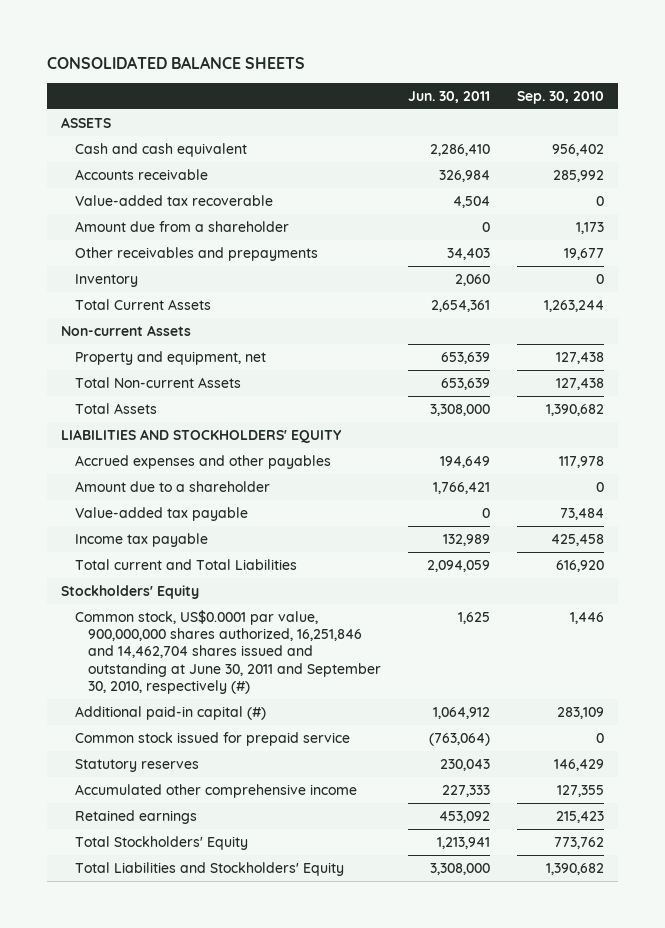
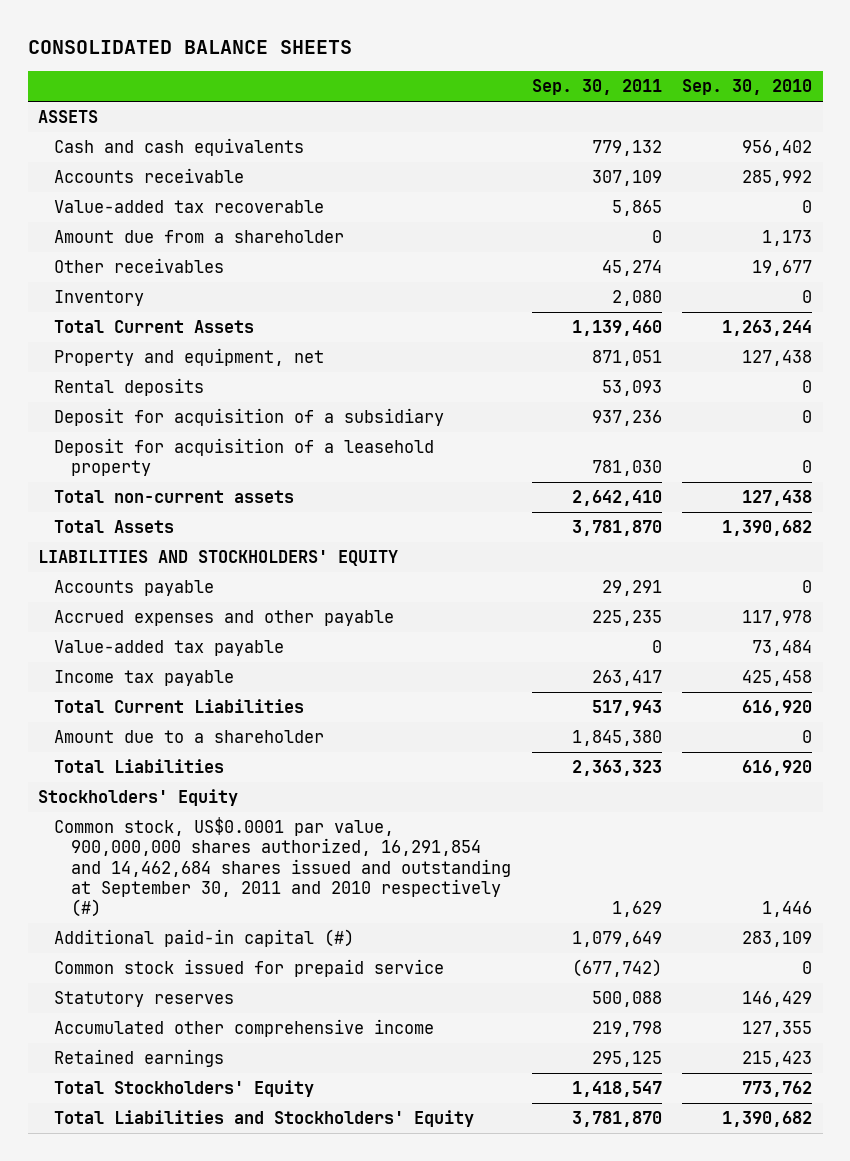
[408,90,491,103] Jun. 30, 2011 -> none
none -> [531,79,662,96] Sep. 30, 2011
[74,142,247,157] Cash and cash equivalent -> [54,138,305,157] Cash and cash equivalents
[74,246,318,261] Other receivables and prepayments -> [54,258,225,274] Other receivables
[60,324,191,336] Non-current Assets -> none
none -> [54,378,205,397] Rental deposits
none -> [54,408,445,427] Deposit for acquisition of a subsidiary
none -> [54,438,435,477] Deposit for acquisition of a leasehold property
[74,376,241,388] Total Non-current Assets -> [54,490,295,504] Total non-current assets
none -> [54,580,215,597] Accounts payable
[74,454,331,469] Accrued expenses and other payables -> [54,610,395,627] Accrued expenses and other payable
none -> [54,699,305,714] Total Current Liabilities
[74,480,270,492] Amount due to a shareholder -> [54,730,325,744] Amount due to a shareholder
[74,558,297,570] Total current and Total Liabilities -> [54,759,225,774] Total Liabilities
[74,609,382,694] Common stock, US$0.0001 par value, 900,000,000 shares authorized, 16,251,846 and 14,462,704 shares issued and outstanding at June 30, 2011 and September 30, 2010, respectively (#) -> [54,817,511,918] Common stock, US$0.0001 par value, 900,000,000 shares authorized, 16,291,854 and 14,462,684 shares issued and outstanding at September 30, 2011 and 2010 respectively (#)

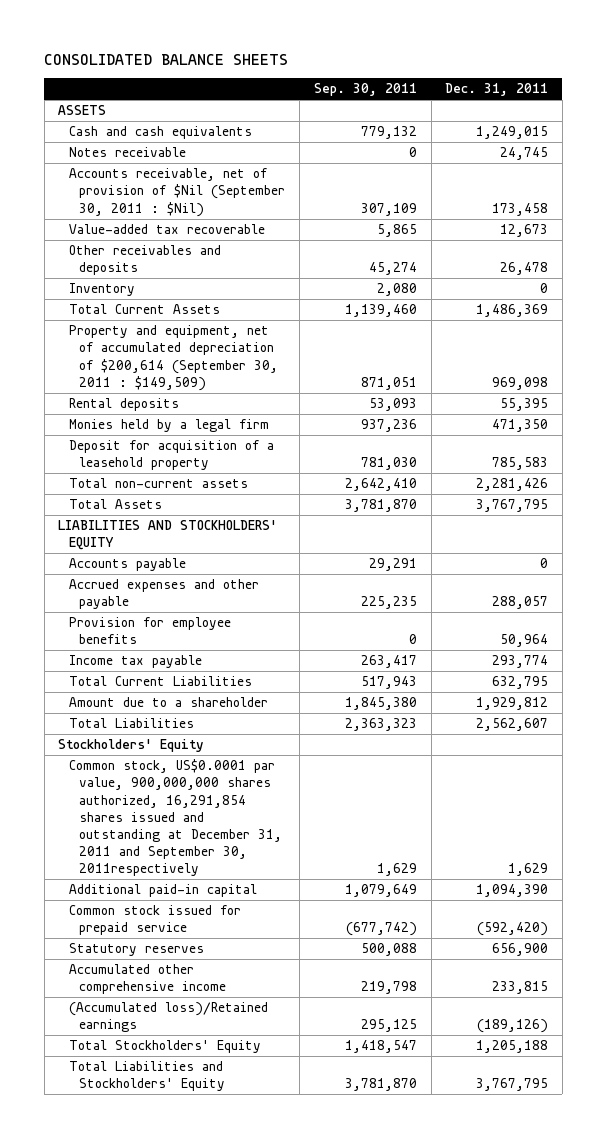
[682,79,813,96] Sep. 30, 2010 -> none
none -> [445,83,549,97] Dec. 31, 2011
none -> [68,147,186,158] Notes receivable
[54,168,245,184] Accounts receivable -> [68,168,286,217] Accounts receivable, net of provision of $Nil (September 30, 2011 : $Nil)
[54,230,345,244] Amount due from a shareholder -> none
[54,258,225,274] Other receivables -> [68,245,221,276] Other receivables and deposits
[54,348,325,367] Property and equipment, net -> [68,325,279,391] Property and equipment, net of accumulated depreciation of $200,614 (September 30, 2011 : $149,509)
[54,408,445,427] Deposit for acquisition of a subsidiary -> [68,419,269,433] Monies held by a legal firm
[54,640,285,657] Value-added tax payable -> none
none -> [68,617,231,645] Provision for employee benefits
[54,817,511,918] Common stock, US$0.0001 par value, 900,000,000 shares authorized, 16,291,854 and 14,462,684 shares issued and outstanding at September 30, 2011 and 2010 respectively (#) -> [68,759,283,877] Common stock, US$0.0001 par value, 900,000,000 shares authorized, 16,291,854 shares issued and outstanding at December 31, 2011 and September 30, 2011respectively
[54,929,355,948] Additional paid-in capital (#) -> [68,884,257,898] Additional paid-in capital
[54,1049,225,1068] Retained earnings -> [68,1002,268,1033] (Accumulated loss)/Retained earnings

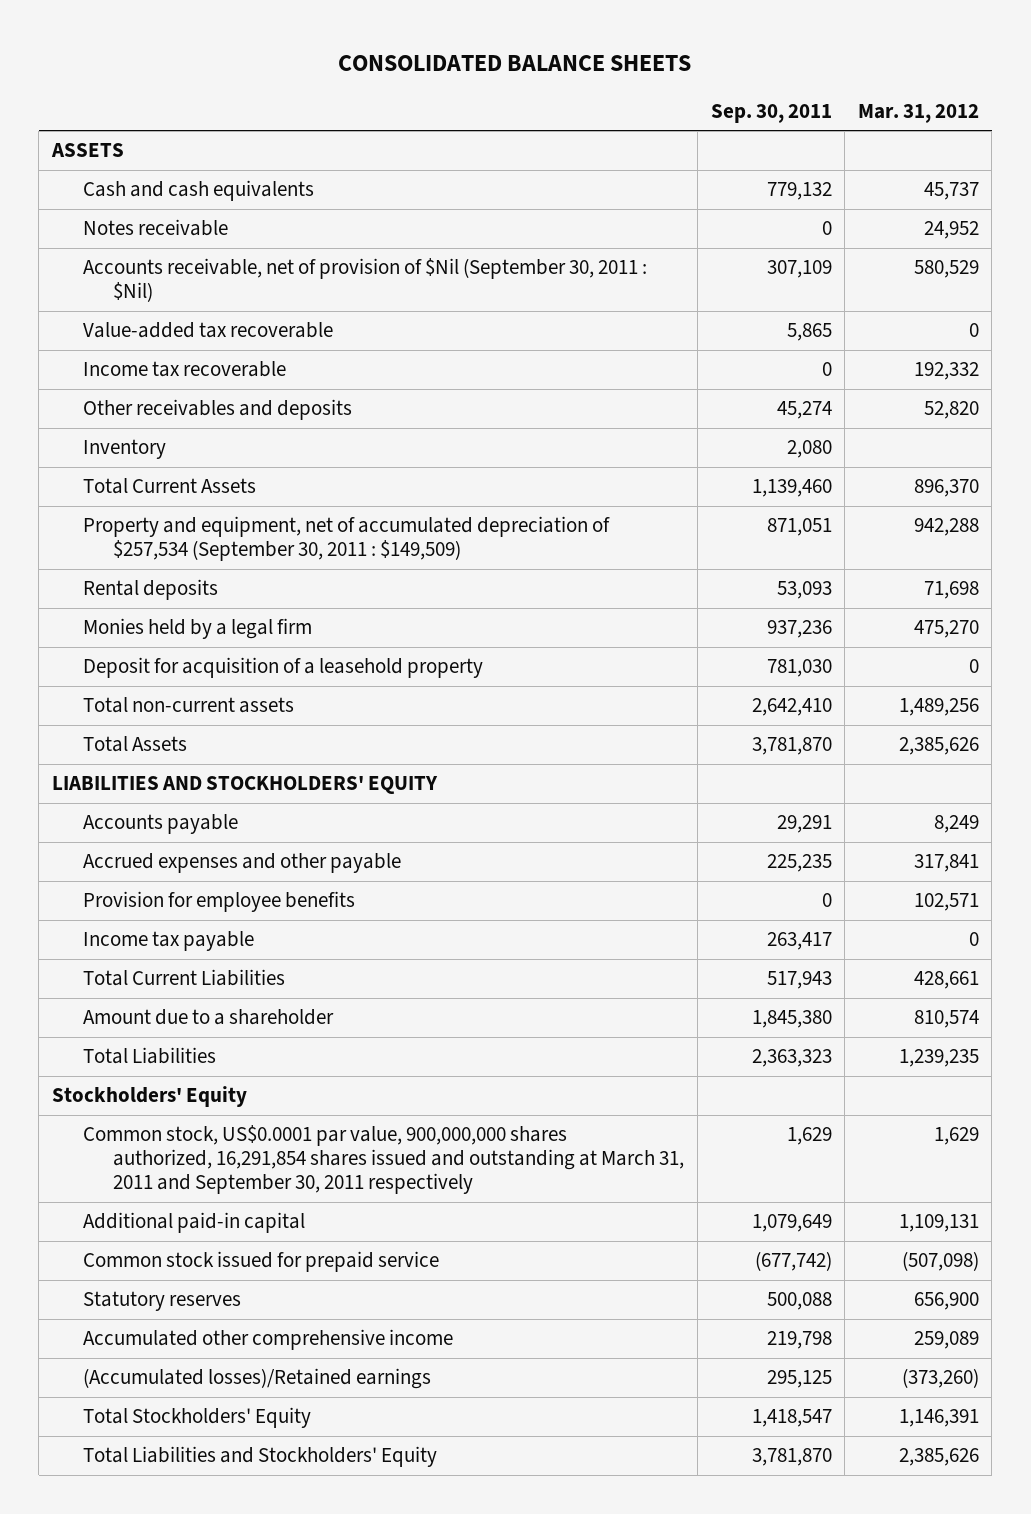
[445,83,549,97] Dec. 31, 2011 -> none
none -> [857,103,979,123] Mar. 31, 2012
none -> [82,361,286,378] Income tax recoverable
[68,325,279,391] Property and equipment, net of accumulated depreciation of $200,614 (September 30, 2011 : $149,509) -> [82,516,610,562] Property and equipment, net of accumulated depreciation of $257,534 (September 30, 2011 : $149,509)
[68,759,283,877] Common stock, US$0.0001 par value, 900,000,000 shares authorized, 16,291,854 shares issued and outstanding at December 31, 2011 and September 30, 2011respectively -> [82,1125,685,1195] Common stock, US$0.0001 par value, 900,000,000 shares authorized, 16,291,854 shares issued and outstanding at March 31, 2011 and September 30, 2011 respectively
[68,1002,268,1033] (Accumulated loss)/Retained earnings -> [82,1368,431,1390] (Accumulated losses)/Retained earnings

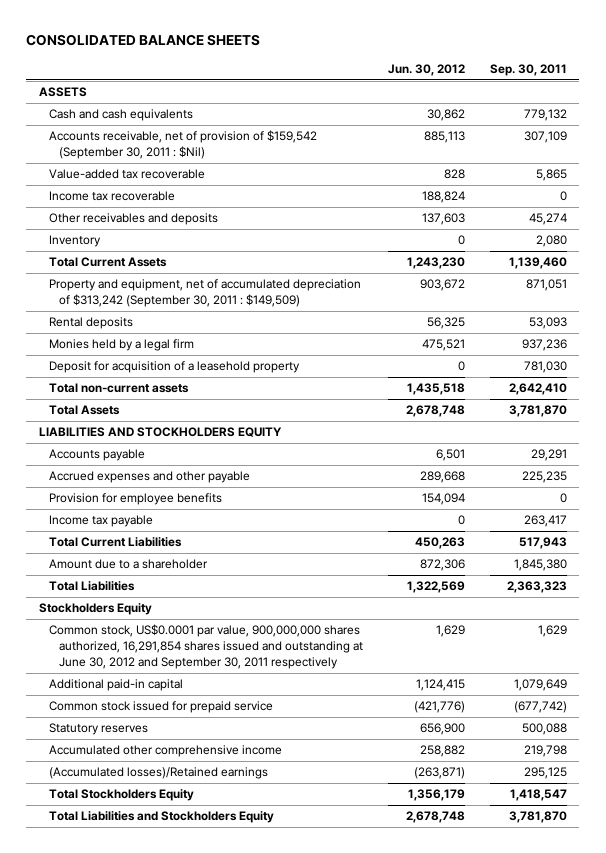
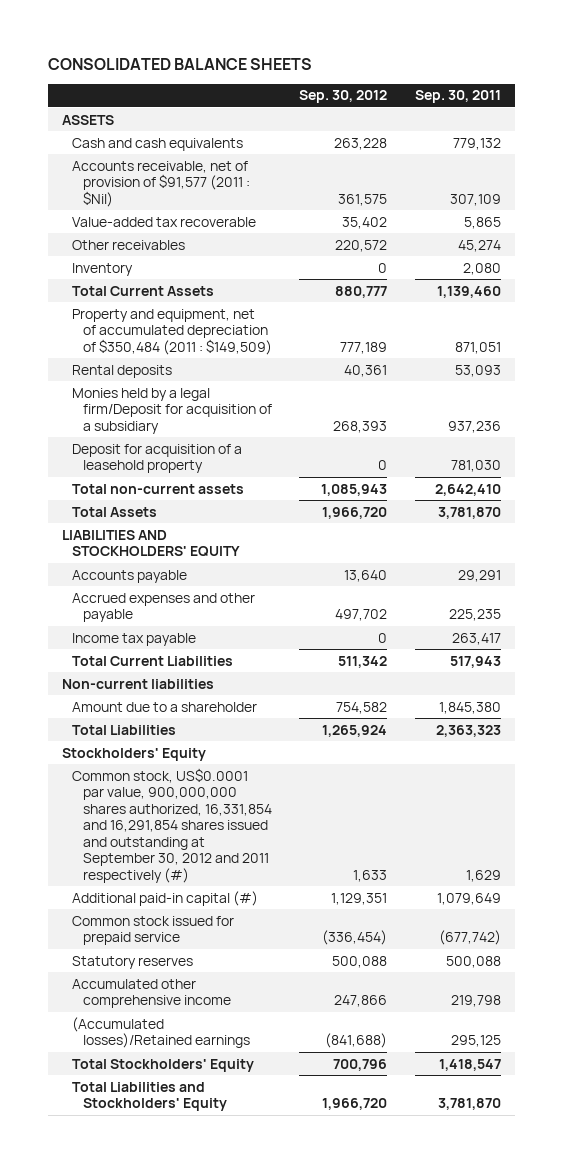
[388,63,466,76] Jun. 30, 2012 -> none
none -> [299,90,388,104] Sep. 30, 2012
[49,130,318,160] Accounts receivable, net of provision of $159,542 (September 30, 2011 : $Nil) -> [72,160,250,207] Accounts receivable, net of provision of $91,577 (2011 : $Nil)
[49,191,176,202] Income tax recoverable -> none
[49,213,219,226] Other receivables and deposits -> [72,239,186,250] Other receivables
[49,279,362,308] Property and equipment, net of accumulated depreciation of $313,242 (September 30, 2011 : $149,509) -> [72,308,272,355] Property and equipment, net of accumulated depreciation of $350,484 (2011 : $149,509)
[49,339,195,352] Monies held by a legal firm -> [72,387,272,434] Monies held by a legal firm/Deposit for acquisition of a subsidiary
[38,427,282,438] LIABILITIES AND STOCKHOLDERS EQUITY -> [61,529,241,558] LIABILITIES AND STOCKHOLDERS' EQUITY
[49,493,223,506] Provision for employee benefits -> none
none -> [61,678,214,689] Non-current liabilities
[38,603,152,616] Stockholders Equity -> [61,747,206,761] Stockholders' Equity
[49,624,364,669] Common stock, US$0.0001 par value, 900,000,000 shares authorized, 16,291,854 shares issued and outstanding at June 30, 2012 and September 30, 2011 respectively -> [72,767,272,883] Common stock, US$0.0001 par value, 900,000,000 shares authorized, 16,331,854 and 16,291,854 shares issued and outstanding at September 30, 2012 and 2011 respectively (#)
[49,679,184,692] Additional paid-in capital -> [72,890,259,906] Additional paid-in capital (#)
[49,789,195,802] Total Stockholders Equity -> [72,1058,255,1072] Total Stockholders' Equity
[49,811,275,824] Total Liabilities and Stockholders Equity -> [72,1081,227,1112] Total Liabilities and Stockholders' Equity

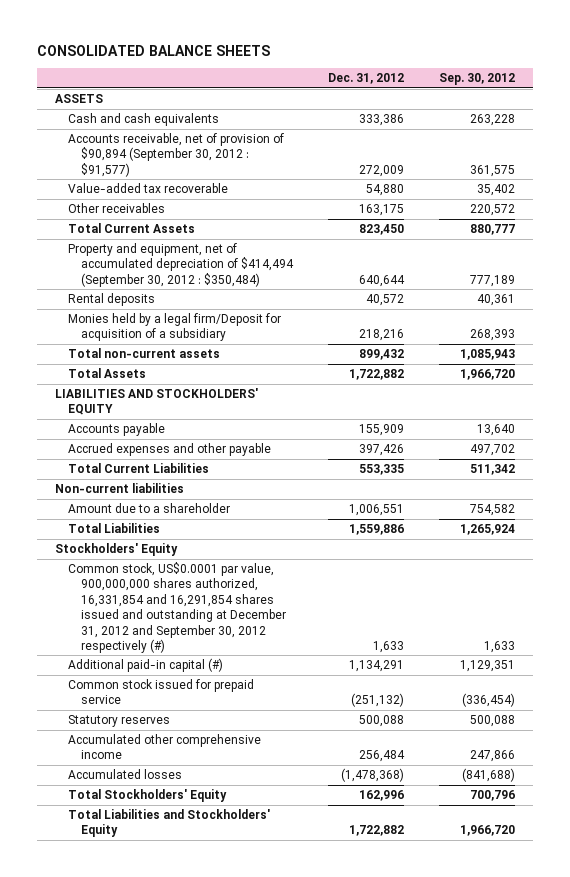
[414,90,501,104] Sep. 30, 2011 -> none
none -> [327,73,404,85] Dec. 31, 2012
[72,160,250,207] Accounts receivable, net of provision of $91,577 (2011 : $Nil) -> [67,133,284,177] Accounts receivable, net of provision of $90,894 (September 30, 2012 : $91,577)
[72,262,134,276] Inventory -> none
[72,308,272,355] Property and equipment, net of accumulated depreciation of $350,484 (2011 : $149,509) -> [67,243,294,287] Property and equipment, net of accumulated depreciation of $414,494 (September 30, 2012 : $350,484)
[72,443,243,474] Deposit for acquisition of a leasehold property -> none
[72,632,197,646] Income tax payable -> none
[72,767,272,883] Common stock, US$0.0001 par value, 900,000,000 shares authorized, 16,331,854 and 16,291,854 shares issued and outstanding at September 30, 2012 and 2011 respectively (#) -> [67,562,286,653] Common stock, US$0.0001 par value, 900,000,000 shares authorized, 16,331,854 and 16,291,854 shares issued and outstanding at December 31, 2012 and September 30, 2012 respectively (#)
[72,1016,250,1049] (Accumulated losses)/Retained earnings -> [67,769,182,780] Accumulated losses

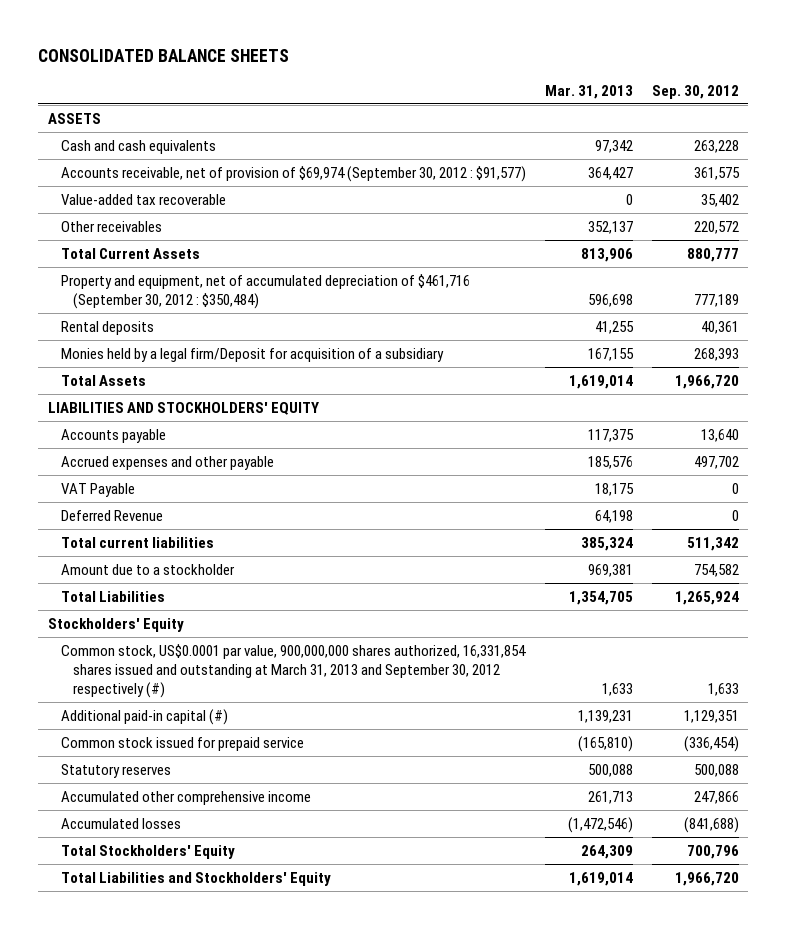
[327,73,404,85] Dec. 31, 2012 -> none
none -> [544,84,633,99] Mar. 31, 2013
[67,133,284,177] Accounts receivable, net of provision of $90,894 (September 30, 2012 : $91,577) -> [60,165,526,182] Accounts receivable, net of provision of $69,974 (September 30, 2012 : $91,577)
[67,243,294,287] Property and equipment, net of accumulated depreciation of $414,494 (September 30, 2012 : $350,484) -> [60,273,470,309] Property and equipment, net of accumulated depreciation of $461,716 (September 30, 2012 : $350,484)
[67,348,220,359] Total non-current assets -> none
[54,483,184,494] Non-current liabilities -> none
none -> [60,482,135,497] VAT Payable
none -> [60,509,163,521] Deferred Revenue
[67,463,209,474] Total Current Liabilities -> [60,536,214,548] Total current liabilities
[67,503,230,514] Amount due to a shareholder -> [60,563,235,575] Amount due to a stockholder
[67,562,286,653] Common stock, US$0.0001 par value, 900,000,000 shares authorized, 16,331,854 and 16,291,854 shares issued and outstanding at December 31, 2012 and September 30, 2012 respectively (#) -> [60,643,526,699] Common stock, US$0.0001 par value, 900,000,000 shares authorized, 16,331,854 shares issued and outstanding at March 31, 2013 and September 30, 2012 respectively (#)

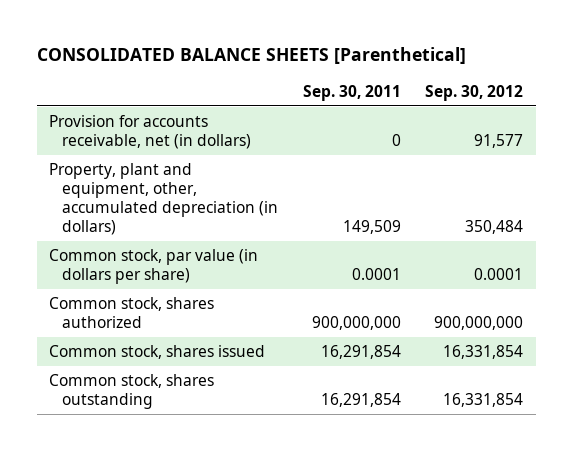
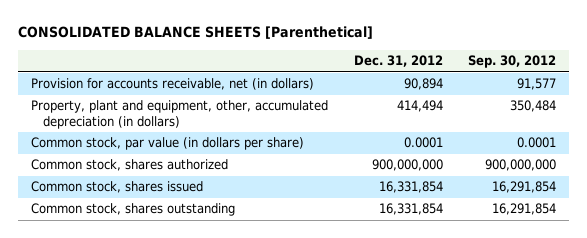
[302,84,401,101] Sep. 30, 2011 -> none
none -> [353,55,443,68] Dec. 31, 2012
[443,345,524,360] 16,331,854 -> [492,181,557,194] 16,291,854
[443,393,524,408] 16,331,854 -> [492,203,557,216] 16,291,854

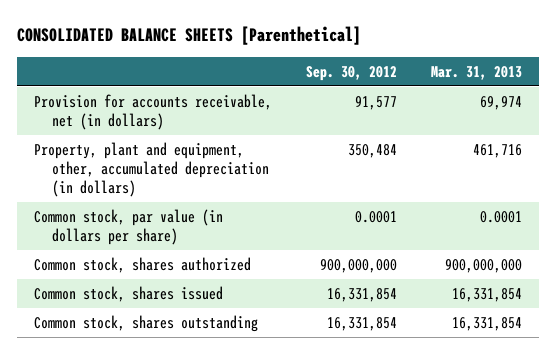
[353,55,443,68] Dec. 31, 2012 -> none
none -> [431,65,523,80] Mar. 31, 2013
[492,181,557,194] 16,291,854 -> [327,287,398,302] 16,331,854
[492,203,557,216] 16,291,854 -> [327,316,398,331] 16,331,854

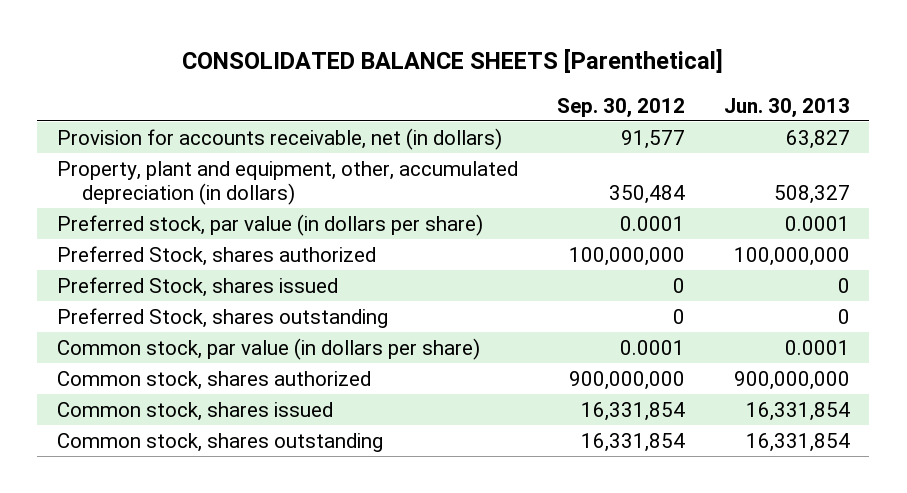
[431,65,523,80] Mar. 31, 2013 -> none
none -> [723,97,850,118] Jun. 30, 2013
none -> [56,213,483,236] Preferred stock, par value (in dollars per share)
none -> [56,245,376,266] Preferred Stock, shares authorized
none -> [56,276,338,297] Preferred Stock, shares issued
none -> [56,307,388,328] Preferred Stock, shares outstanding

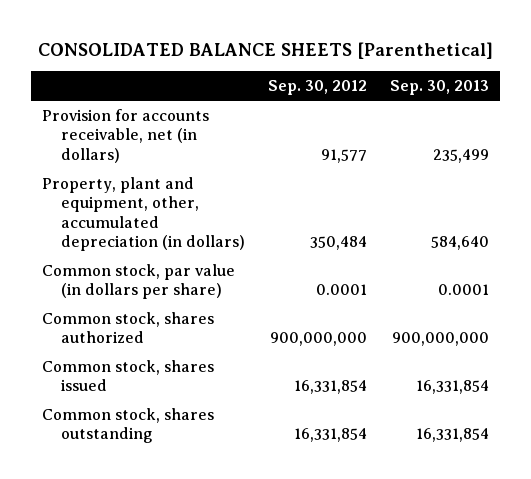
[723,97,850,118] Jun. 30, 2013 -> none
none -> [390,80,490,96] Sep. 30, 2013
[56,213,483,236] Preferred stock, par value (in dollars per share) -> none
[56,245,376,266] Preferred Stock, shares authorized -> none
[56,276,338,297] Preferred Stock, shares issued -> none
[56,307,388,328] Preferred Stock, shares outstanding -> none

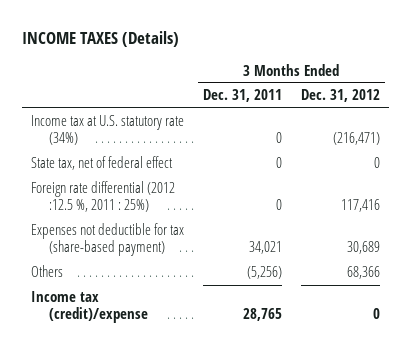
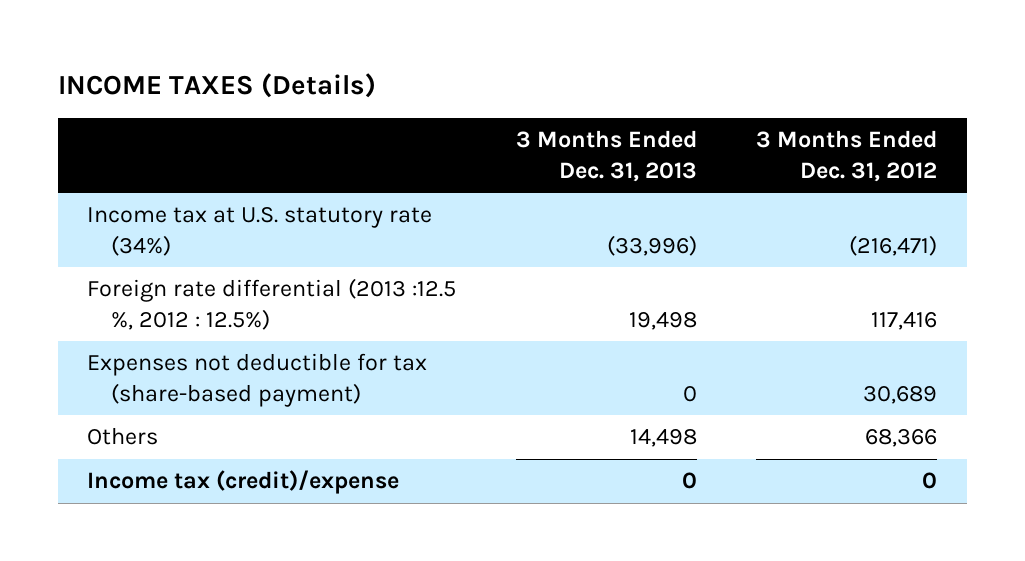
[202,89,282,103] Dec. 31, 2011 -> none
none -> [515,130,697,182] 3 Months Ended Dec. 31, 2013
[31,156,174,171] State tax, net of federal effect -> none
[31,181,176,213] Foreign rate differential (2012 :12.5 %, 2011 : 25%) -> [87,278,457,330] Foreign rate differential (2013 :12.5 %, 2012 : 12.5%)

